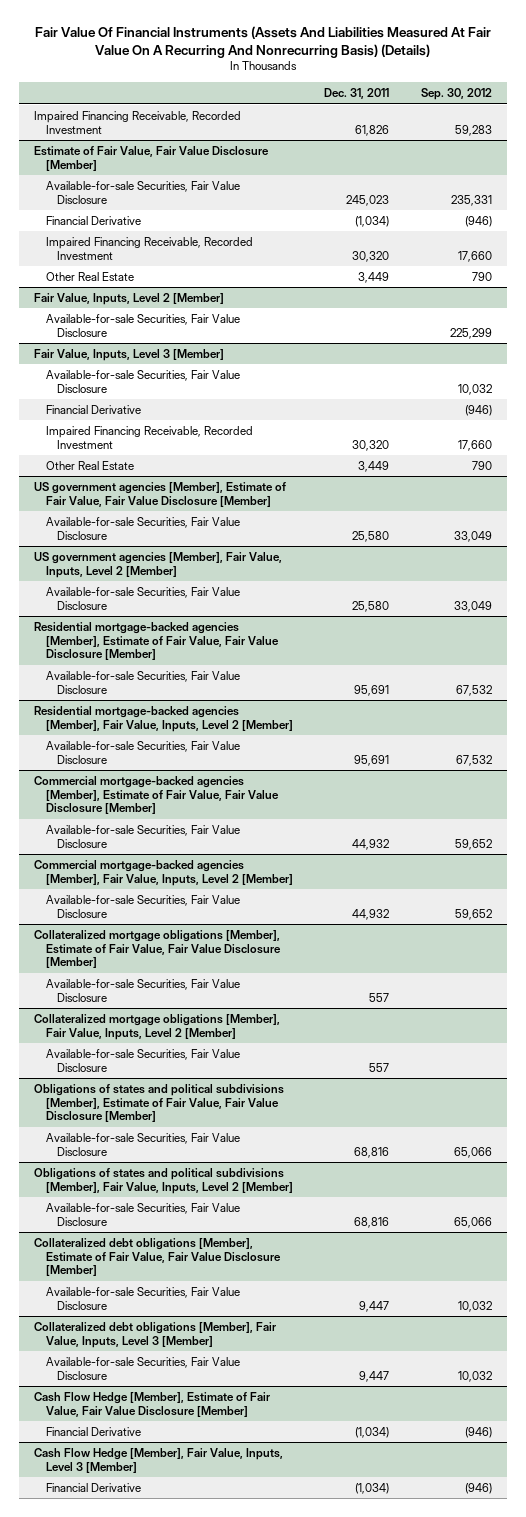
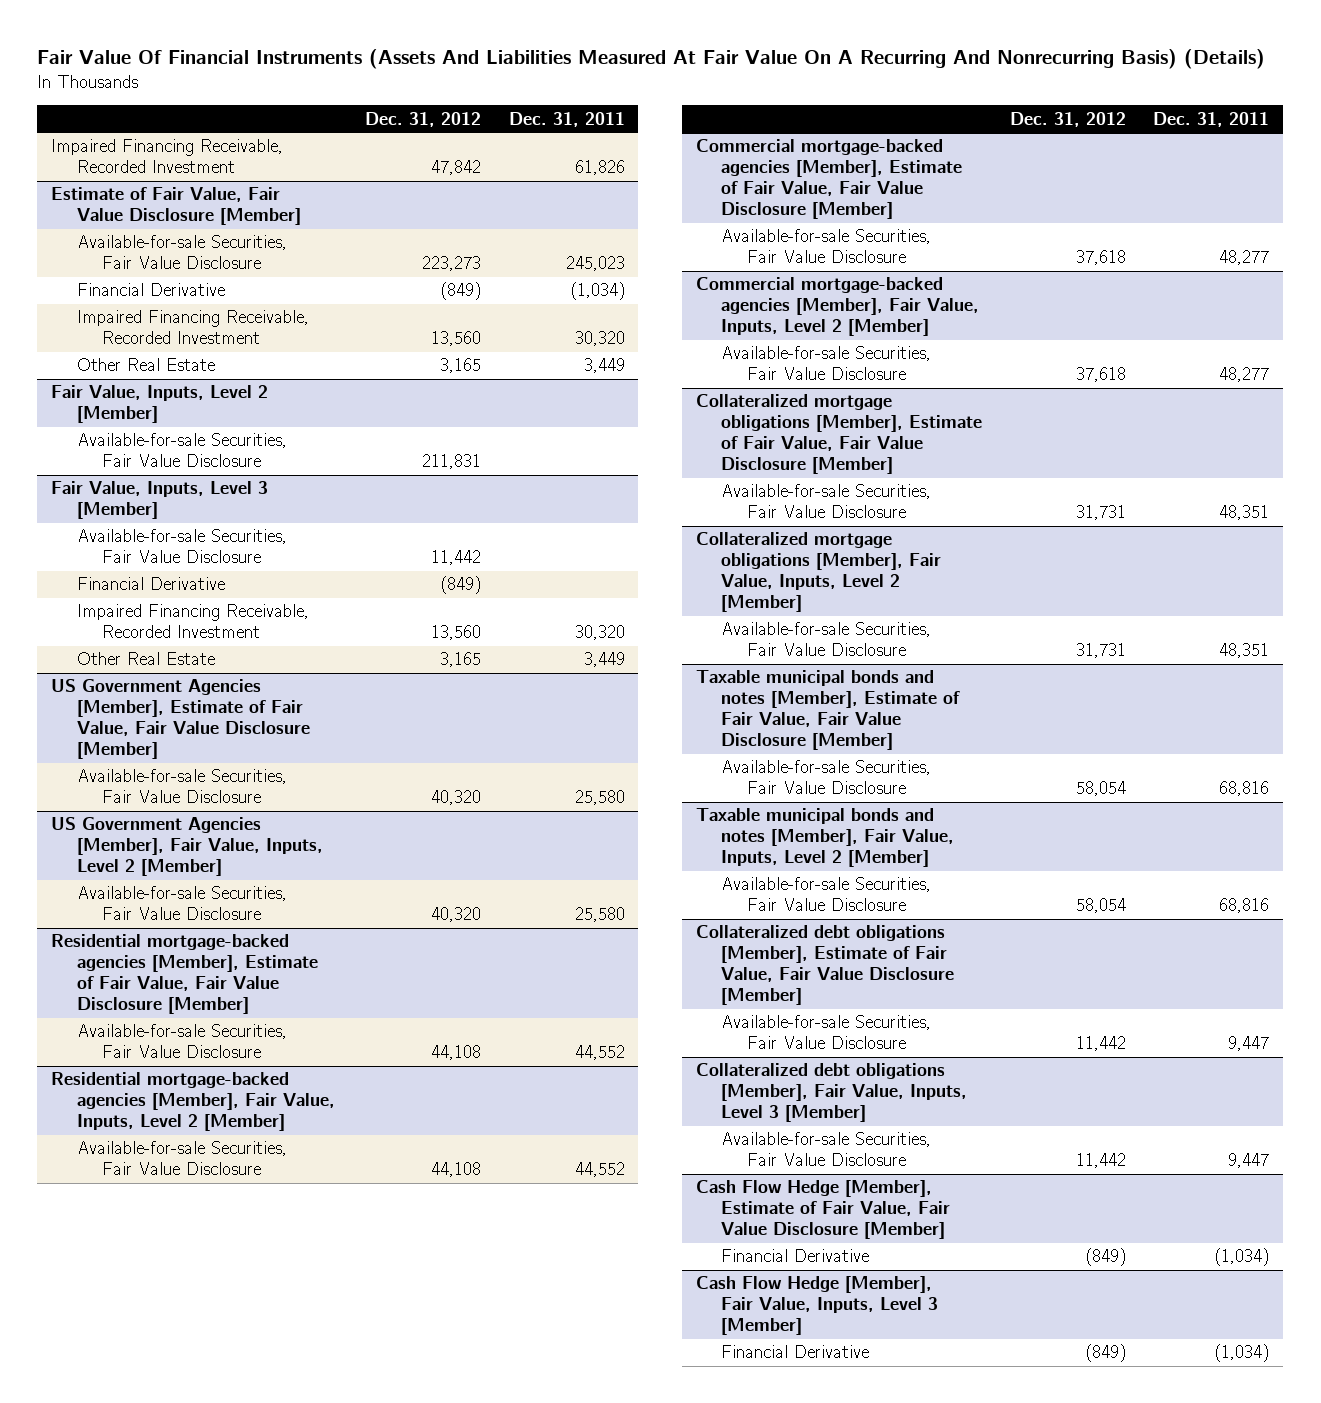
[420,88,492,101] Sep. 30, 2012 -> none
none -> [365,111,482,127] Dec. 31, 2012
[34,481,287,507] US government agencies [Member], Estimate of Fair Value, Fair Value Disclosure [Member] -> [51,679,310,760] US Government Agencies [Member], Estimate of Fair Value, Fair Value Disclosure [Member]
[34,551,283,578] US government agencies [Member], Fair Value, Inputs, Level 2 [Member] -> [51,817,323,877] US Government Agencies [Member], Fair Value, Inputs, Level 2 [Member]
[354,684,390,696] 95,691 -> [574,1045,625,1061] 44,552
[354,754,390,766] 95,691 -> [574,1162,625,1178] 44,552
[352,838,390,850] 44,932 -> [1219,250,1270,266] 48,277
[352,908,390,920] 44,932 -> [1219,367,1270,383] 48,277
[369,992,390,1002] 557 -> [1219,505,1270,521] 48,351
[34,1083,285,1123] Obligations of states and political subdivisions [Member], Estimate of Fair Value, Fair Value Disclosure [Member] -> none
[369,1062,390,1072] 557 -> [1219,643,1270,659] 48,351
none -> [695,670,961,751] Taxable municipal bonds and notes [Member], Estimate of Fair Value, Fair Value Disclosure [Member]
[34,1167,293,1194] Obligations of states and political subdivisions [Member], Fair Value, Inputs, Level 2 [Member] -> none
none -> [695,808,955,868] Taxable municipal bonds and notes [Member], Fair Value, Inputs, Level 2 [Member]

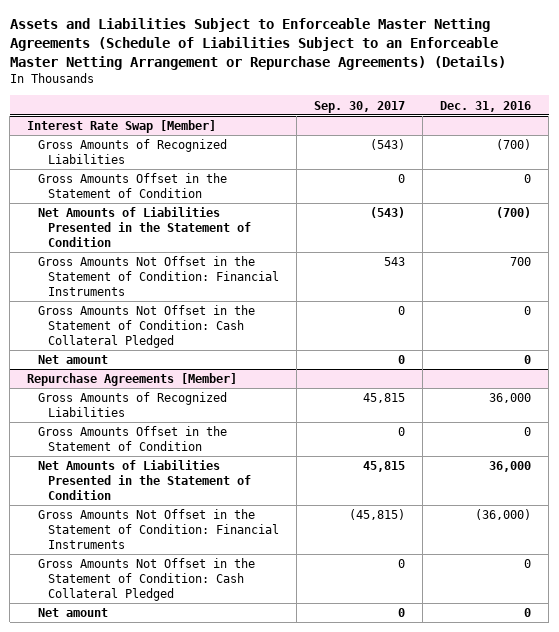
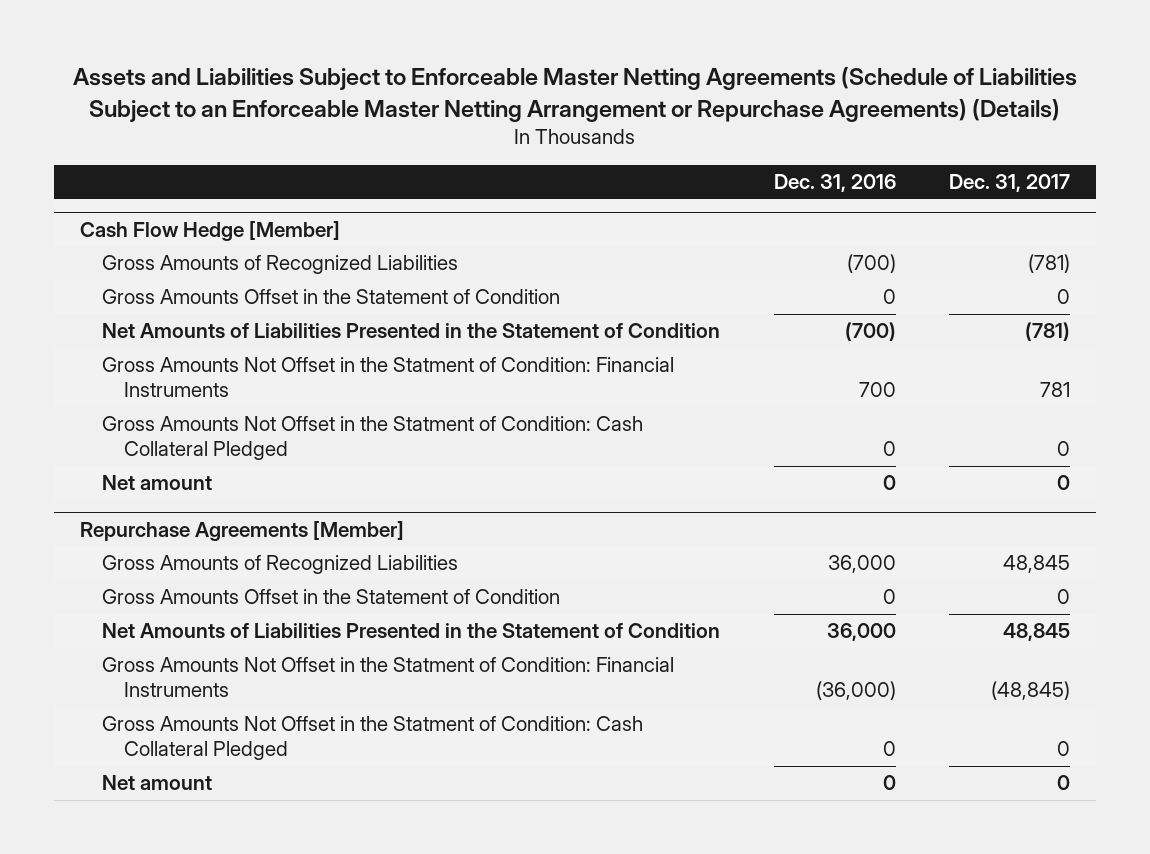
[314,100,406,113] Sep. 30, 2017 -> none
none -> [948,173,1070,192] Dec. 31, 2017
[27,120,217,134] Interest Rate Swap [Member] -> [80,220,341,241] Cash Flow Hedge [Member]
[37,256,280,296] Gross Amounts Not Offset in the Statement of Condition: Financial Instruments -> [102,357,675,398] Gross Amounts Not Offset in the Statment of Condition: Financial Instruments
[37,305,255,348] Gross Amounts Not Offset in the Statement of Condition: Cash Collateral Pledged -> [102,416,644,461] Gross Amounts Not Offset in the Statment of Condition: Cash Collateral Pledged
[37,509,280,549] Gross Amounts Not Offset in the Statement of Condition: Financial Instruments -> [102,657,675,698] Gross Amounts Not Offset in the Statment of Condition: Financial Instruments
[37,558,255,601] Gross Amounts Not Offset in the Statement of Condition: Cash Collateral Pledged -> [102,716,644,761] Gross Amounts Not Offset in the Statment of Condition: Cash Collateral Pledged

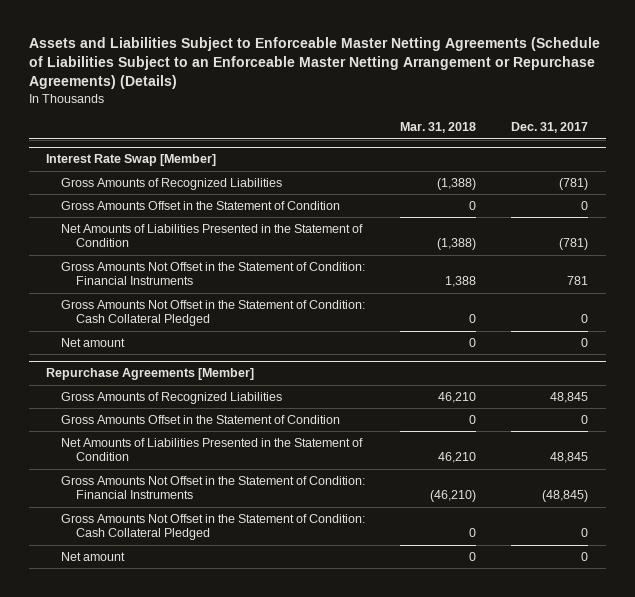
[773,173,896,192] Dec. 31, 2016 -> none
none -> [400,122,477,134] Mar. 31, 2018
[80,220,341,241] Cash Flow Hedge [Member] -> [46,154,217,167] Interest Rate Swap [Member]
[102,357,675,398] Gross Amounts Not Offset in the Statment of Condition: Financial Instruments -> [61,261,366,286] Gross Amounts Not Offset in the Statement of Condition: Financial Instruments
[102,416,644,461] Gross Amounts Not Offset in the Statment of Condition: Cash Collateral Pledged -> [61,299,366,327] Gross Amounts Not Offset in the Statement of Condition: Cash Collateral Pledged
[102,657,675,698] Gross Amounts Not Offset in the Statment of Condition: Financial Instruments -> [61,475,366,500] Gross Amounts Not Offset in the Statement of Condition: Financial Instruments
[102,716,644,761] Gross Amounts Not Offset in the Statment of Condition: Cash Collateral Pledged -> [61,513,366,541] Gross Amounts Not Offset in the Statement of Condition: Cash Collateral Pledged

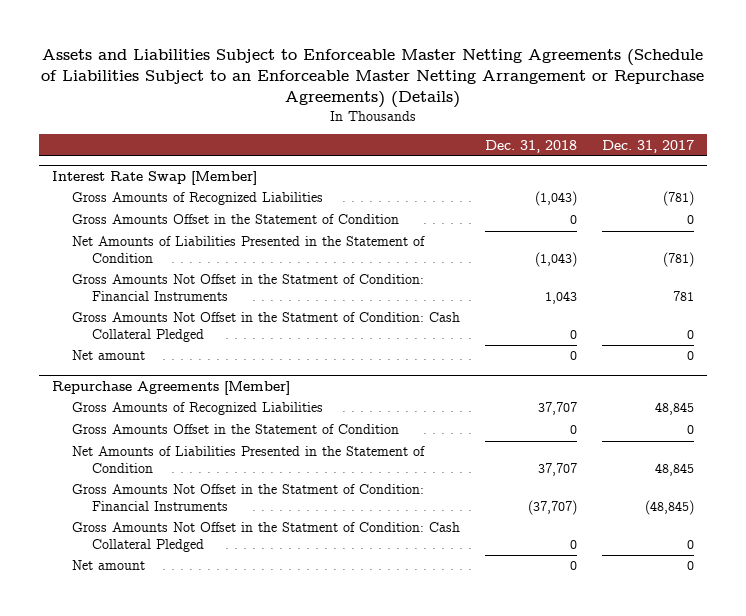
[400,122,477,134] Mar. 31, 2018 -> none
none -> [484,139,577,153] Dec. 31, 2018
[61,261,366,286] Gross Amounts Not Offset in the Statement of Condition: Financial Instruments -> [71,274,424,302] Gross Amounts Not Offset in the Statment of Condition: Financial Instruments
[61,299,366,327] Gross Amounts Not Offset in the Statement of Condition: Cash Collateral Pledged -> [71,312,460,343] Gross Amounts Not Offset in the Statment of Condition: Cash Collateral Pledged
[61,475,366,500] Gross Amounts Not Offset in the Statement of Condition: Financial Instruments -> [71,484,424,512] Gross Amounts Not Offset in the Statment of Condition: Financial Instruments
[61,513,366,541] Gross Amounts Not Offset in the Statement of Condition: Cash Collateral Pledged -> [71,522,460,553] Gross Amounts Not Offset in the Statment of Condition: Cash Collateral Pledged

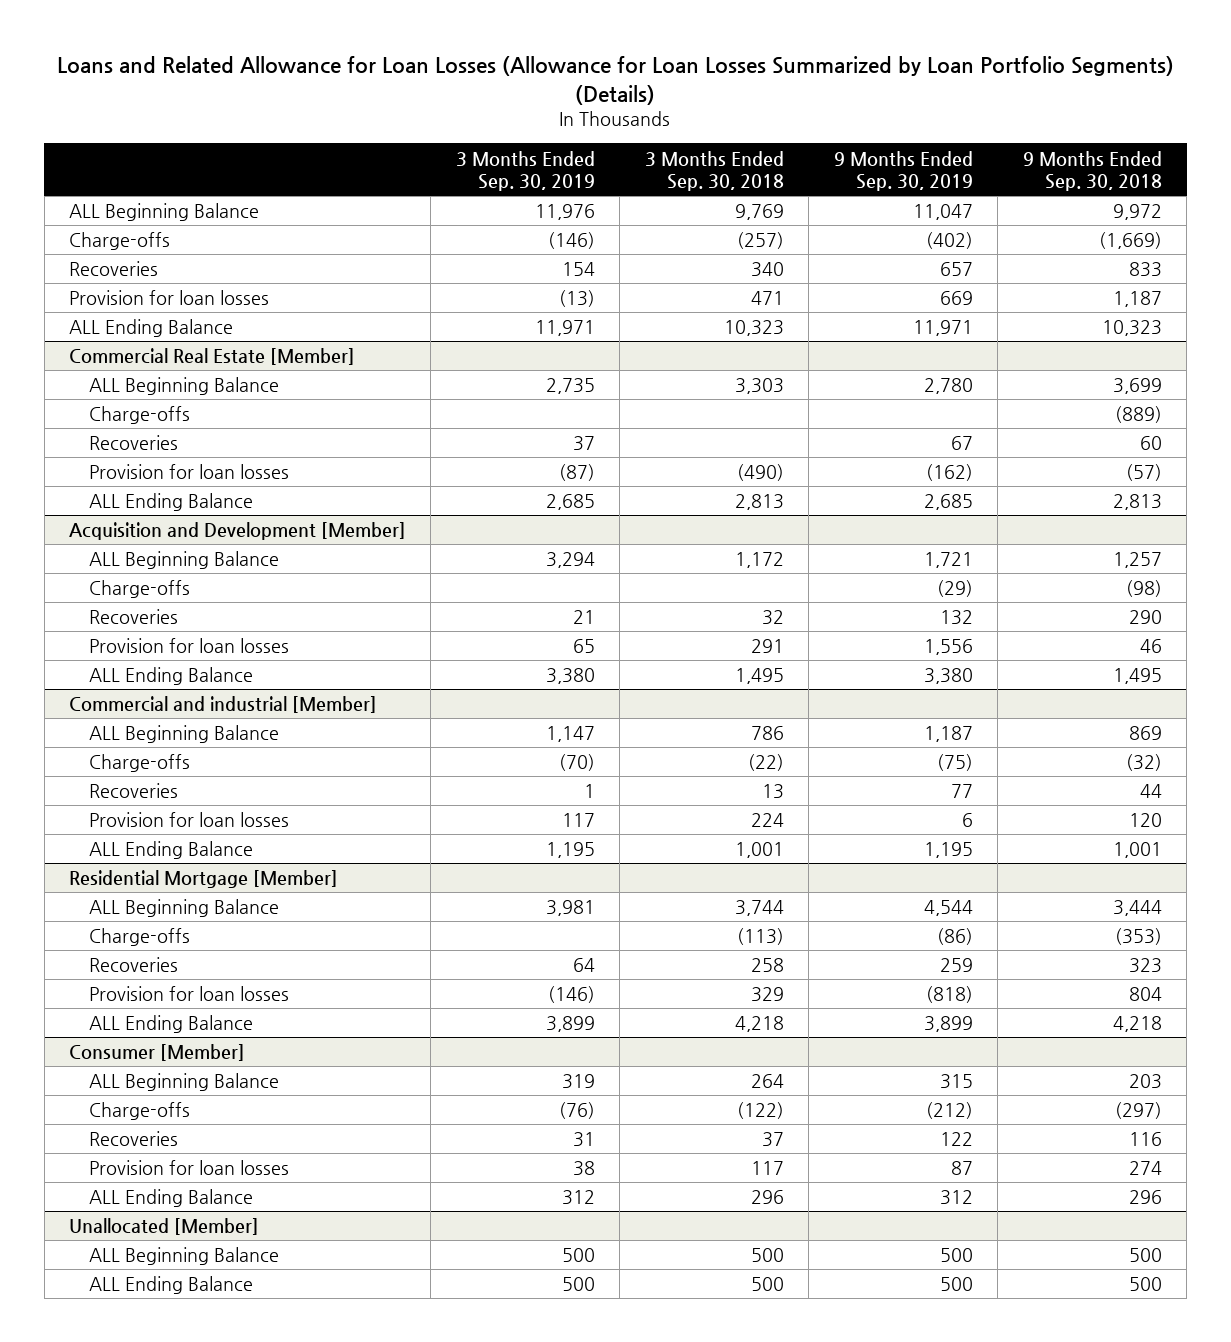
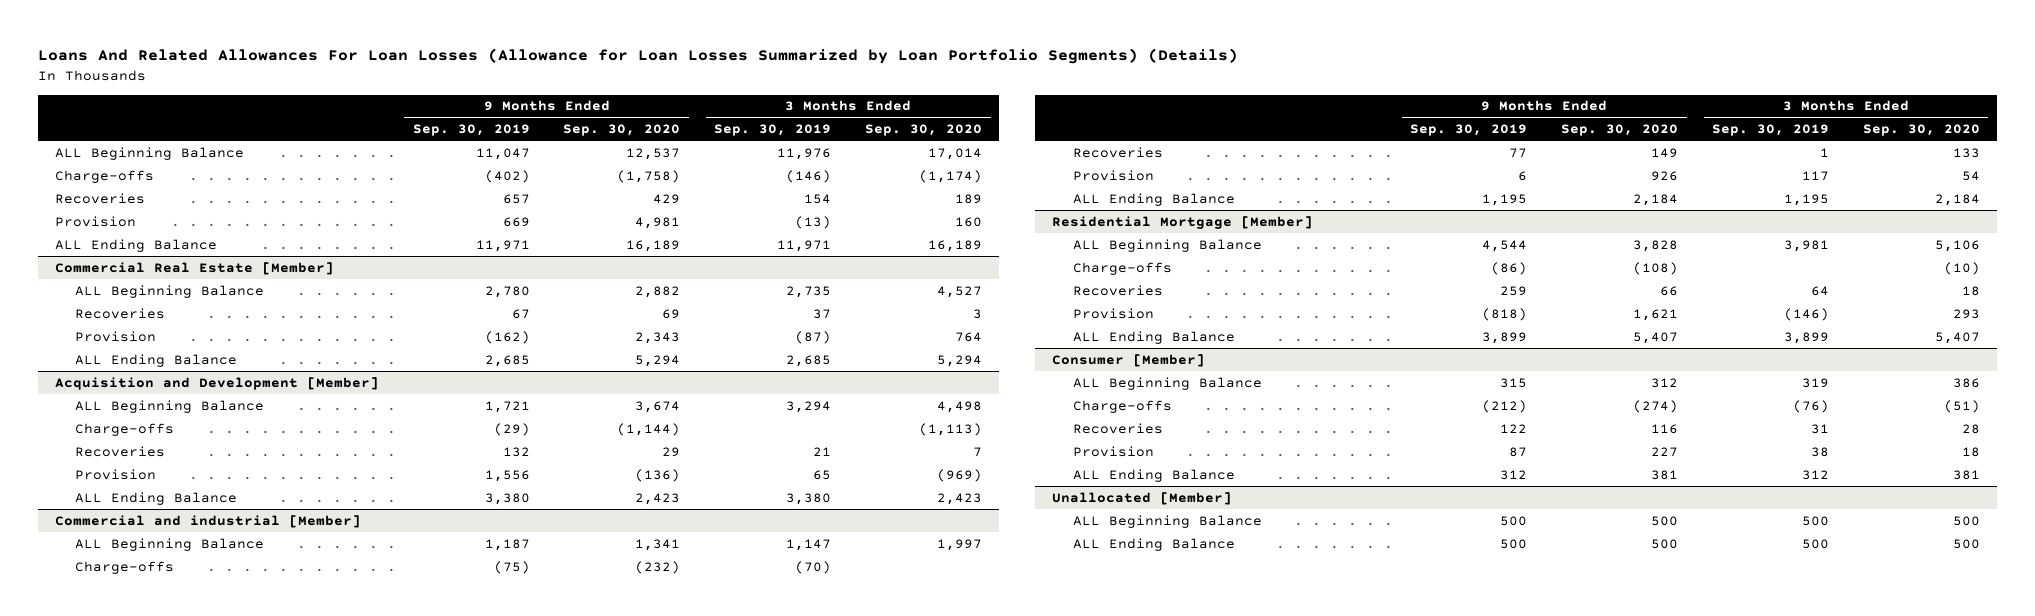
[57,56,1175,105] Loans and Related Allowance for Loan Losses (Allowance for Loan Losses Summarized by Loan Portfolio Segments) (Details) -> [37,48,1238,65] Loans And Related Allowances For Loan Losses (Allowance for Loan Losses Summarized by Loan Portfolio Segments) (Details)
[644,150,784,191] 3 Months Ended Sep. 30, 2018 -> none
[1022,150,1162,191] 9 Months Ended Sep. 30, 2018 -> none
none -> [563,123,681,136] Sep. 30, 2020
none -> [865,123,983,136] Sep. 30, 2020
[69,290,270,306] Provision for loan losses -> [54,215,136,227] Provision
[89,406,191,425] Charge-offs -> none
[89,464,290,480] Provision for loan losses -> [75,330,157,342] Provision
[89,638,290,654] Provision for loan losses -> [75,468,157,480] Provision
[89,812,290,828] Provision for loan losses -> [1073,169,1155,181] Provision
[89,986,290,1002] Provision for loan losses -> [1073,307,1155,319] Provision
[89,1160,290,1176] Provision for loan losses -> [1073,445,1155,457] Provision

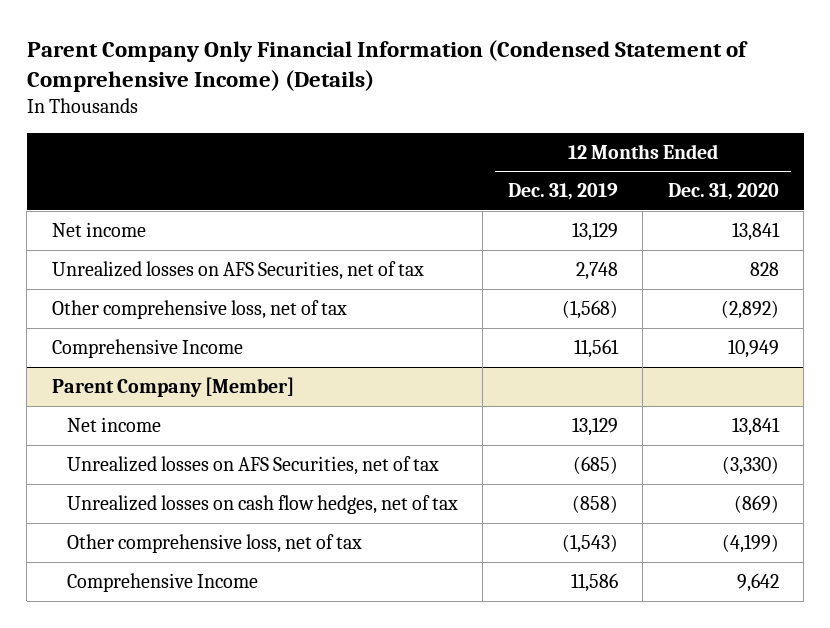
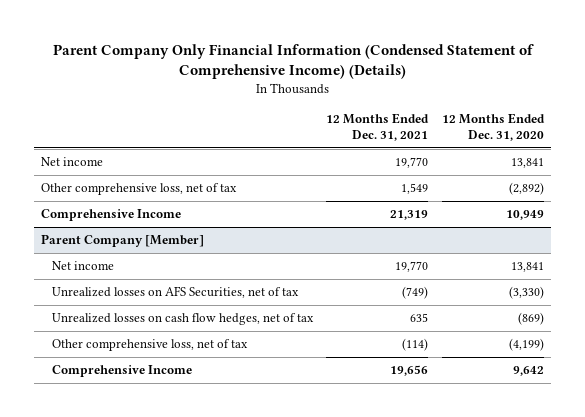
[507,183,618,201] Dec. 31, 2019 -> none
none -> [326,113,430,142] 12 Months Ended Dec. 31, 2021
[51,260,424,280] Unrealized losses on AFS Securities, net of tax -> none

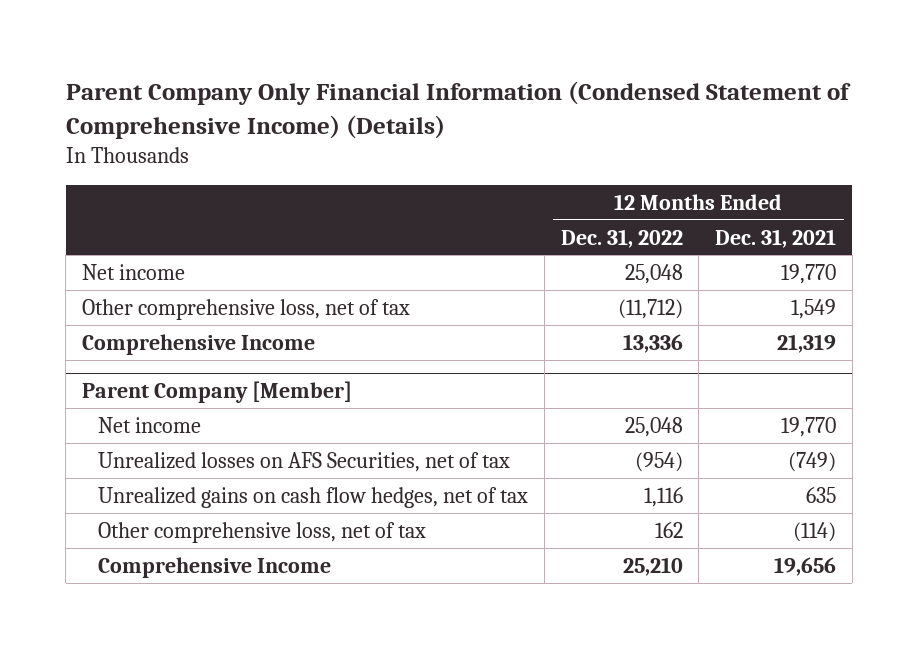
[442,113,546,142] 12 Months Ended Dec. 31, 2020 -> none
none -> [560,228,683,248] Dec. 31, 2022
[51,313,314,326] Unrealized losses on cash flow hedges, net of tax -> [98,486,529,508] Unrealized gains on cash flow hedges, net of tax

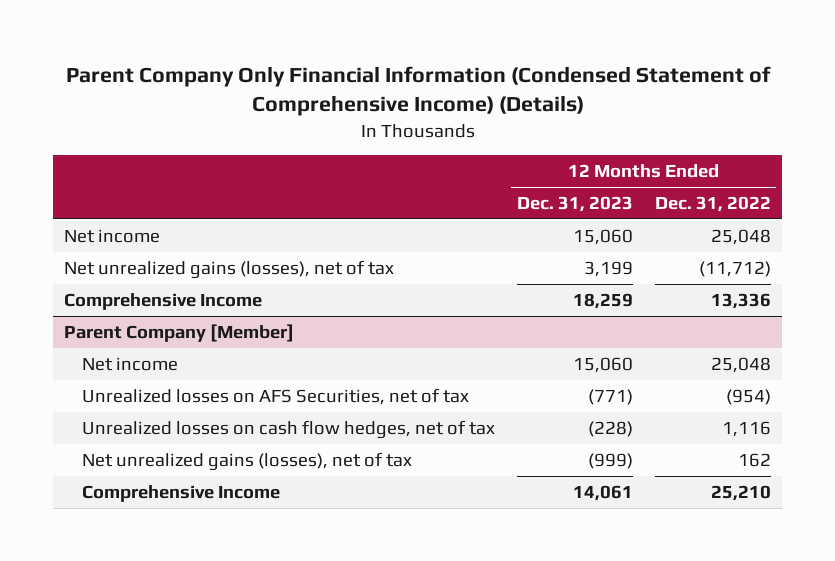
[715,228,837,248] Dec. 31, 2021 -> none
none -> [516,196,633,213] Dec. 31, 2023
[81,298,410,320] Other comprehensive loss, net of tax -> [64,259,395,279] Net unrealized gains (losses), net of tax
[98,486,529,508] Unrealized gains on cash flow hedges, net of tax -> [81,419,495,439] Unrealized losses on cash flow hedges, net of tax
[98,521,427,543] Other comprehensive loss, net of tax -> [81,451,412,471] Net unrealized gains (losses), net of tax

